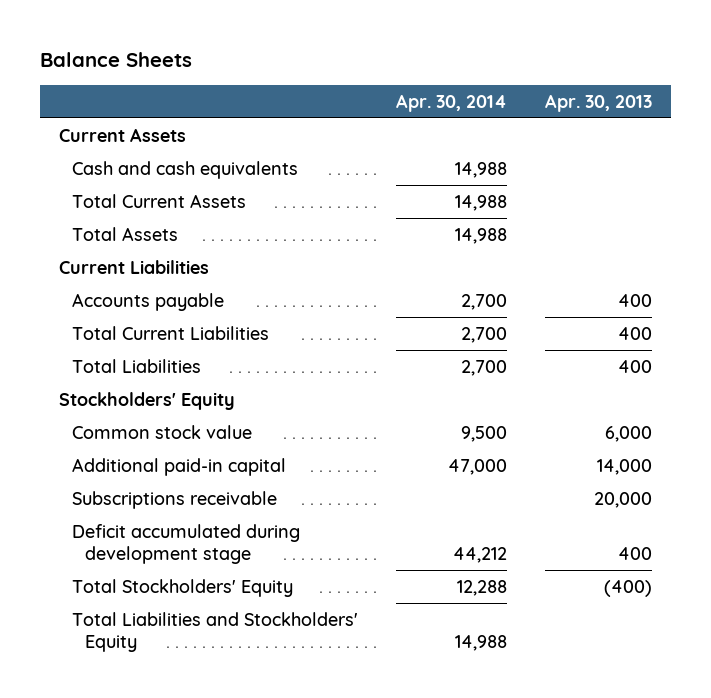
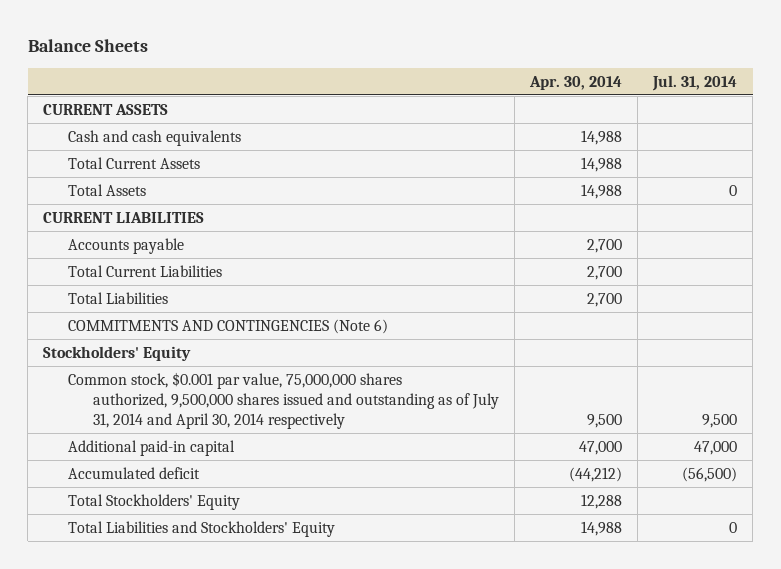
[545,93,653,112] Apr. 30, 2013 -> none
none -> [652,74,738,91] Jul. 31, 2014
[58,127,186,142] Current Assets -> [43,103,169,115] CURRENT ASSETS
[58,259,209,274] Current Liabilities -> [43,211,205,223] CURRENT LIABILITIES
none -> [68,318,389,334] COMMITMENTS AND CONTINGENCIES (Note 6)
[71,424,252,439] Common stock value -> [68,371,499,429] Common stock, $0.001 par value, 75,000,000 shares authorized, 9,500,000 shares issued and outstanding as of July 31, 2014 and April 30, 2014 respectively
[71,490,277,509] Subscriptions receivable -> none
[71,523,300,564] Deficit accumulated during development stage -> [68,466,201,479] Accumulated deficit
[452,546,507,563] 44,212 -> [568,466,622,482] (44,212)

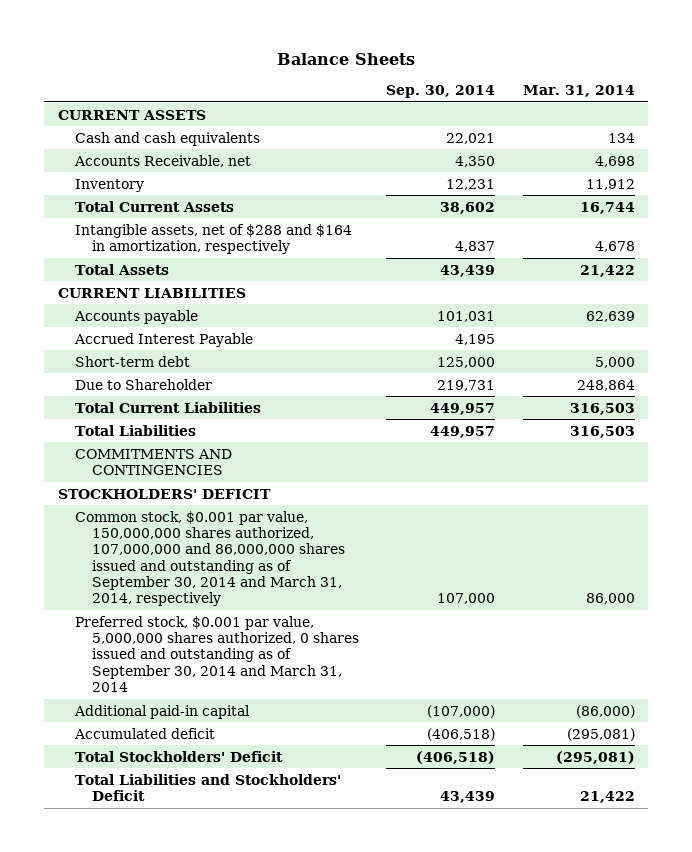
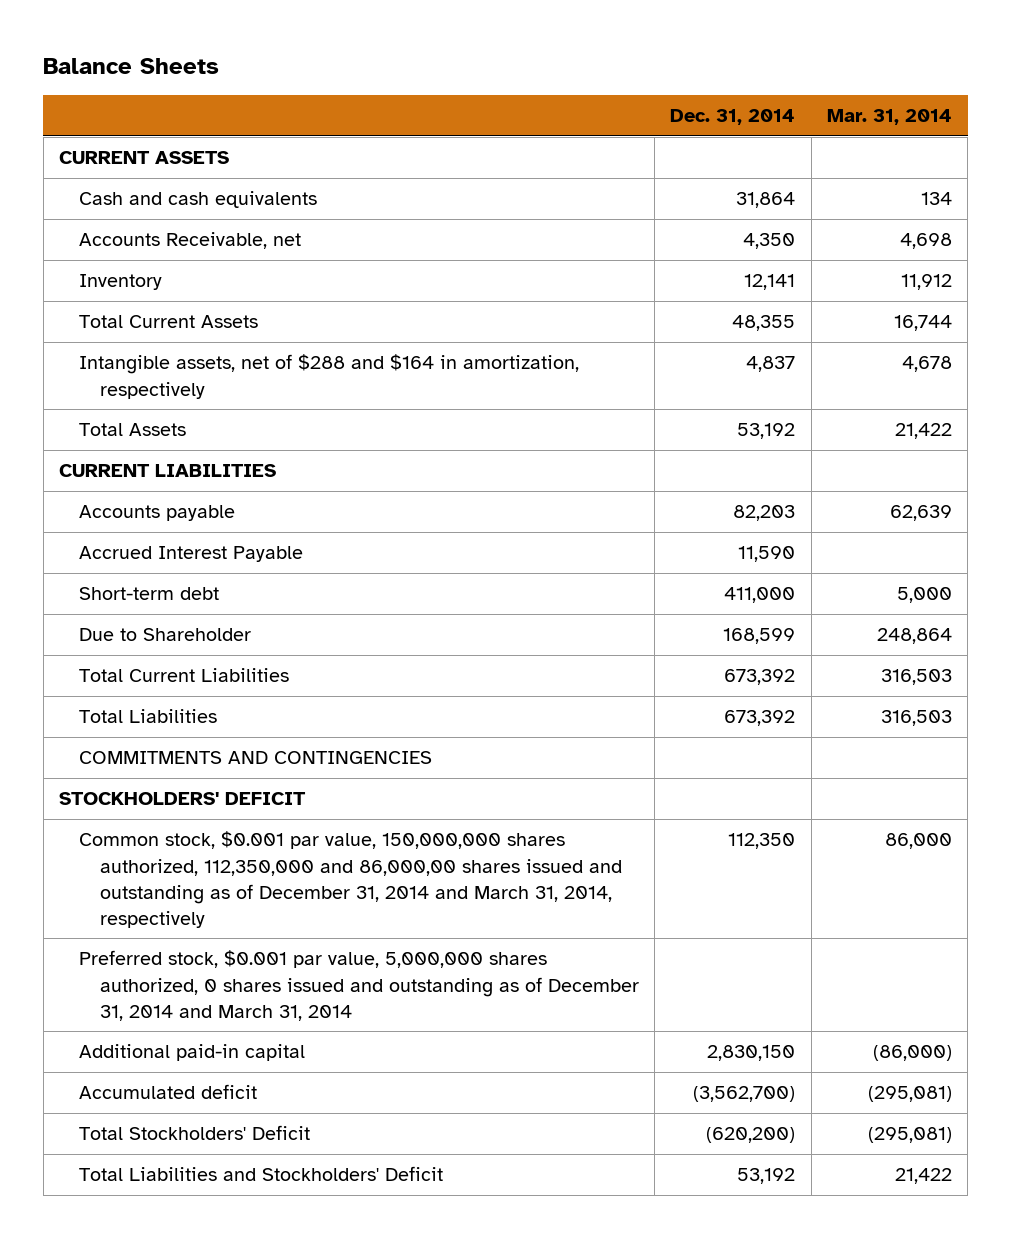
[386,84,496,98] Sep. 30, 2014 -> none
none -> [670,109,796,126] Dec. 31, 2014
[74,510,345,607] Common stock, $0.001 par value, 150,000,000 shares authorized, 107,000,000 and 86,000,000 shares issued and outstanding as of September 30, 2014 and March 31, 2014, respectively -> [79,831,622,928] Common stock, $0.001 par value, 150,000,000 shares authorized, 112,350,000 and 86,000,00 shares issued and outstanding as of December 31, 2014 and March 31, 2014, respectively
[74,615,359,692] Preferred stock, $0.001 par value, 5,000,000 shares authorized, 0 shares issued and outstanding as of September 30, 2014 and March 31, 2014 -> [79,950,639,1021] Preferred stock, $0.001 par value, 5,000,000 shares authorized, 0 shares issued and outstanding as of December 31, 2014 and March 31, 2014

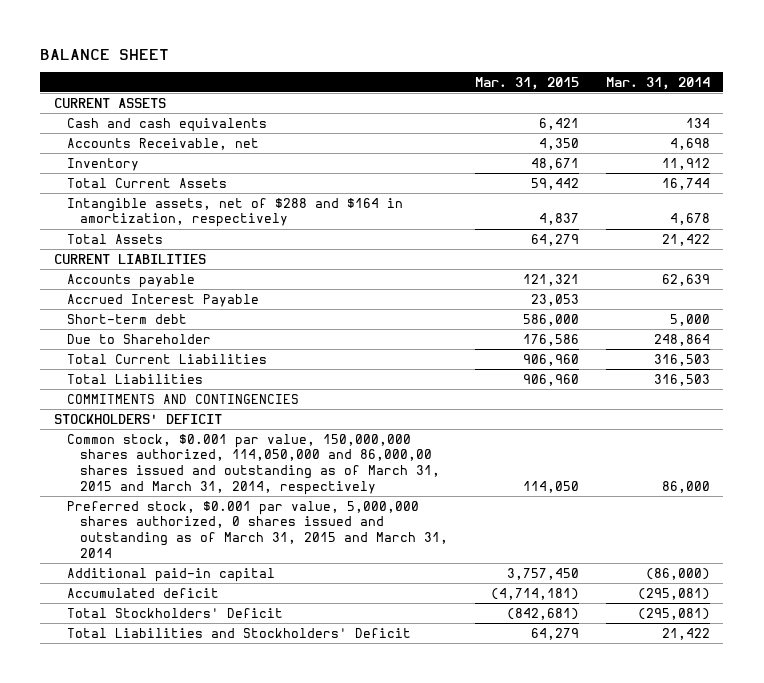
[43,58,220,75] Balance Sheets -> [40,48,170,60] BALANCE SHEET
[670,109,796,126] Dec. 31, 2014 -> none
none -> [474,76,579,90] Mar. 31, 2015
[79,831,622,928] Common stock, $0.001 par value, 150,000,000 shares authorized, 112,350,000 and 86,000,00 shares issued and outstanding as of December 31, 2014 and March 31, 2014, respectively -> [66,433,441,496] Common stock, $0.001 par value, 150,000,000 shares authorized, 114,050,000 and 86,000,00 shares issued and outstanding as of March 31, 2015 and March 31, 2014, respectively
[79,950,639,1021] Preferred stock, $0.001 par value, 5,000,000 shares authorized, 0 shares issued and outstanding as of December 31, 2014 and March 31, 2014 -> [66,500,449,559] Preferred stock, $0.001 par value, 5,000,000 shares authorized, 0 shares issued and outstanding as of March 31, 2015 and March 31, 2014

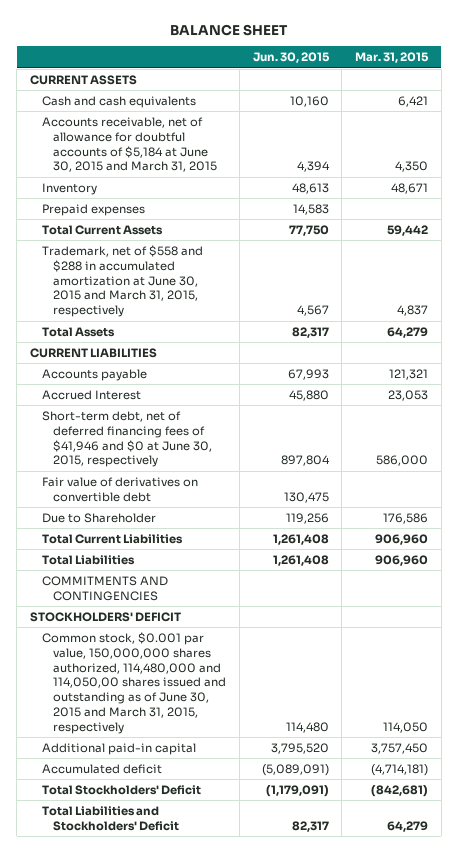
[605,76,710,90] Mar. 31, 2014 -> none
none -> [252,52,330,64] Jun. 30, 2015
[66,137,259,150] Accounts Receivable, net -> [41,116,218,173] Accounts receivable, net of allowance for doubtful accounts of $5,184 at June 30, 2015 and March 31, 2015
none -> [41,203,145,216] Prepaid expenses
[66,197,403,228] Intangible assets, net of $288 and $164 in amortization, respectively -> [41,244,203,318] Trademark, net of $558 and $288 in accumulated amortization at June 30, 2015 and March 31, 2015, respectively
[66,293,259,307] Accrued Interest Payable -> [41,389,141,400] Accrued Interest
[66,313,187,324] Short-term debt -> [41,410,213,468] Short-term debt, net of deferred financing fees of $41,946 and $0 at June 30, 2015, respectively
none -> [41,476,198,502] Fair value of derivatives on convertible debt
[66,500,449,559] Preferred stock, $0.001 par value, 5,000,000 shares authorized, 0 shares issued and outstanding as of March 31, 2015 and March 31, 2014 -> none
[66,433,441,496] Common stock, $0.001 par value, 150,000,000 shares authorized, 114,050,000 and 86,000,00 shares issued and outstanding as of March 31, 2015 and March 31, 2014, respectively -> [41,631,227,734] Common stock, $0.001 par value, 150,000,000 shares authorized, 114,480,000 and 114,050,00 shares issued and outstanding as of June 30, 2015 and March 31, 2015, respectively

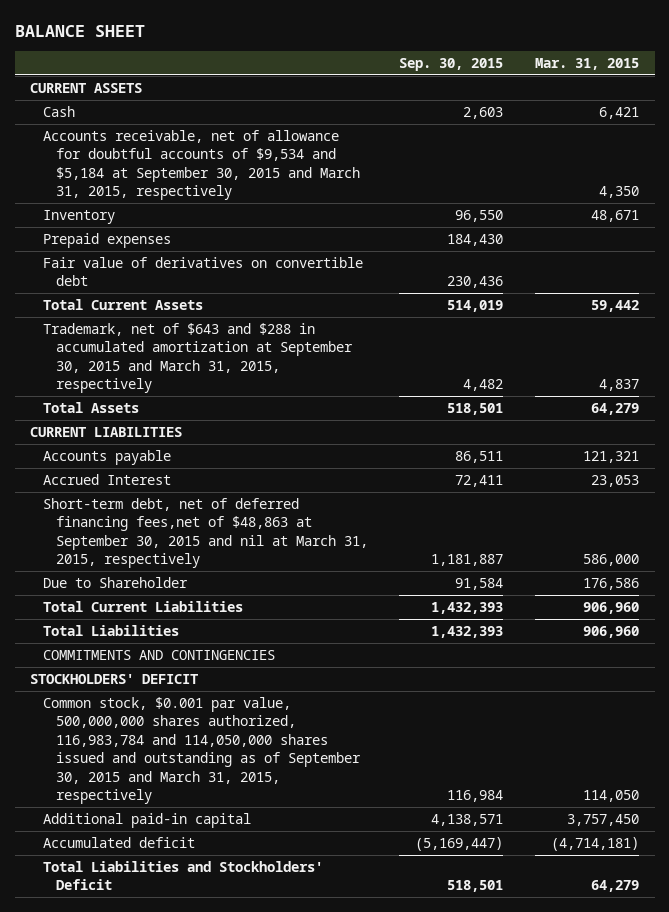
[252,52,330,64] Jun. 30, 2015 -> none
none -> [399,57,504,71] Sep. 30, 2015
[41,95,196,108] Cash and cash equivalents -> [43,106,76,118] Cash
[41,116,218,173] Accounts receivable, net of allowance for doubtful accounts of $5,184 at June 30, 2015 and March 31, 2015 -> [43,130,360,201] Accounts receivable, net of allowance for doubtful accounts of $9,534 and $5,184 at September 30, 2015 and March 31, 2015, respectively
[41,476,198,502] Fair value of derivatives on convertible debt -> [43,257,364,287] Fair value of derivatives on convertible debt
[41,244,203,318] Trademark, net of $558 and $288 in accumulated amortization at June 30, 2015 and March 31, 2015, respectively -> [43,323,353,394] Trademark, net of $643 and $288 in accumulated amortization at September 30, 2015 and March 31, 2015, respectively
[41,410,213,468] Short-term debt, net of deferred financing fees of $41,946 and $0 at June 30, 2015, respectively -> [43,498,368,569] Short-term debt, net of deferred financing fees,net of $48,863 at September 30, 2015 and nil at March 31, 2015, respectively
[41,631,227,734] Common stock, $0.001 par value, 150,000,000 shares authorized, 114,480,000 and 114,050,00 shares issued and outstanding as of June 30, 2015 and March 31, 2015, respectively -> [43,697,361,805] Common stock, $0.001 par value, 500,000,000 shares authorized, 116,983,784 and 114,050,000 shares issued and outstanding as of September 30, 2015 and March 31, 2015, respectively
[41,784,201,795] Total Stockholders' Deficit -> none

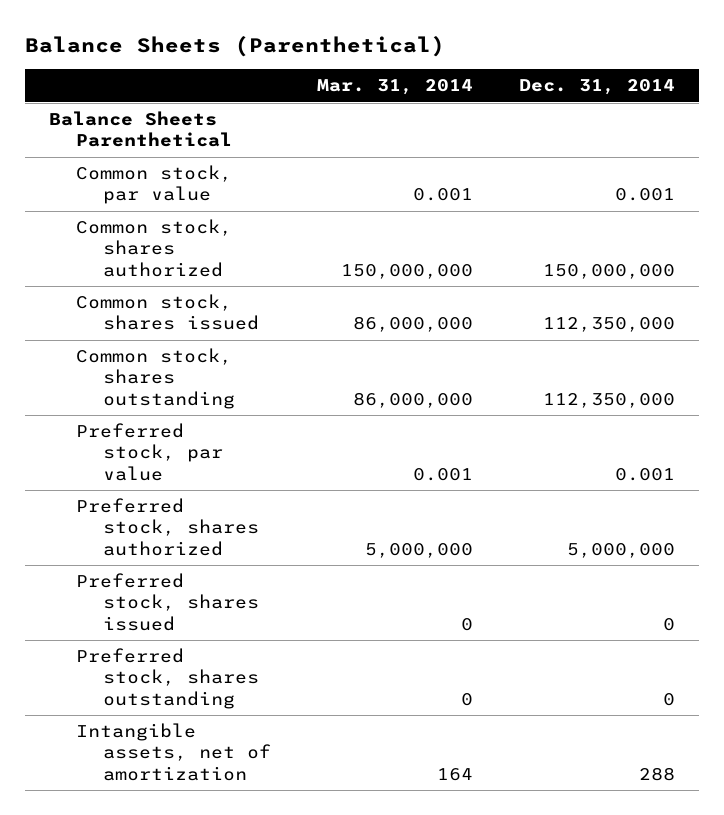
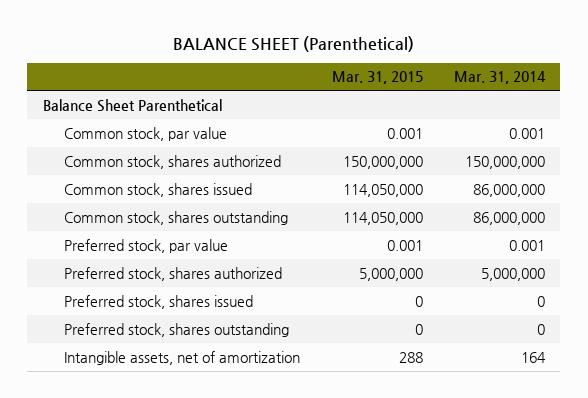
[25,35,446,57] Balance Sheets (Parenthetical) -> [172,35,414,52] BALANCE SHEET (Parenthetical)
[519,79,676,96] Dec. 31, 2014 -> none
none -> [331,71,423,85] Mar. 31, 2015
[48,111,232,148] Balance Sheets Parenthetical -> [42,98,222,112] Balance Sheet Parenthetical

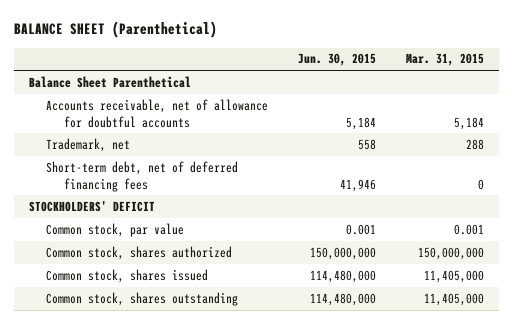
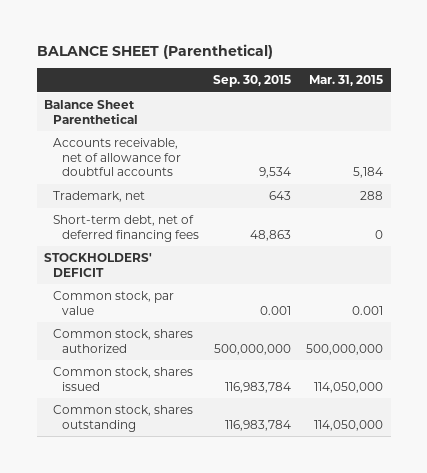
[298,53,377,67] Jun. 30, 2015 -> none
none -> [213,75,292,88] Sep. 30, 2015
[417,246,484,260] 150,000,000 -> [306,343,384,355] 500,000,000
[423,269,484,283] 11,405,000 -> [314,381,384,393] 114,050,000
[423,292,484,306] 11,405,000 -> [314,419,384,431] 114,050,000

